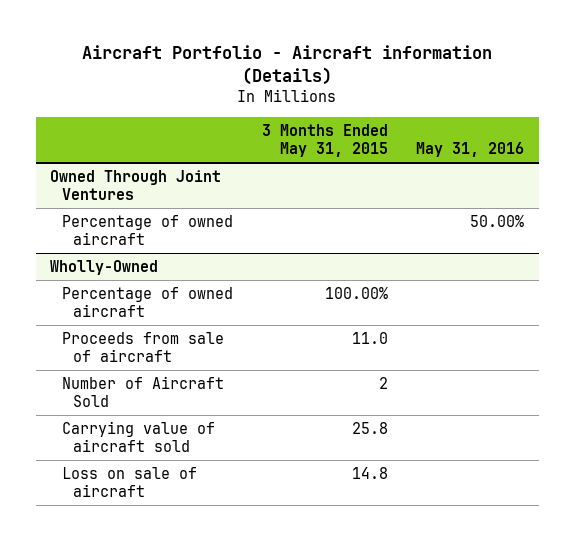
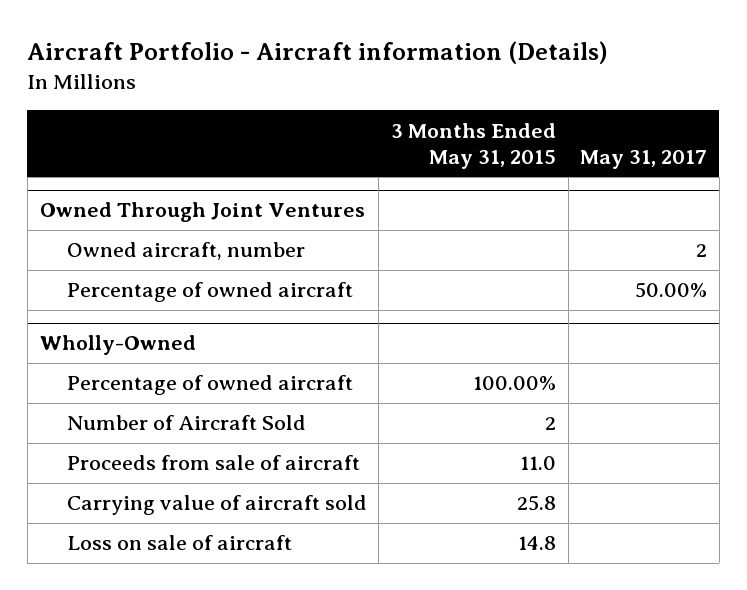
[416,142,525,158] May 31, 2016 -> none
none -> [580,149,708,169] May 31, 2017
none -> [66,242,305,261] Owned aircraft, number
[61,331,224,363] Proceeds from sale of aircraft -> [66,455,360,471] Proceeds from sale of aircraft

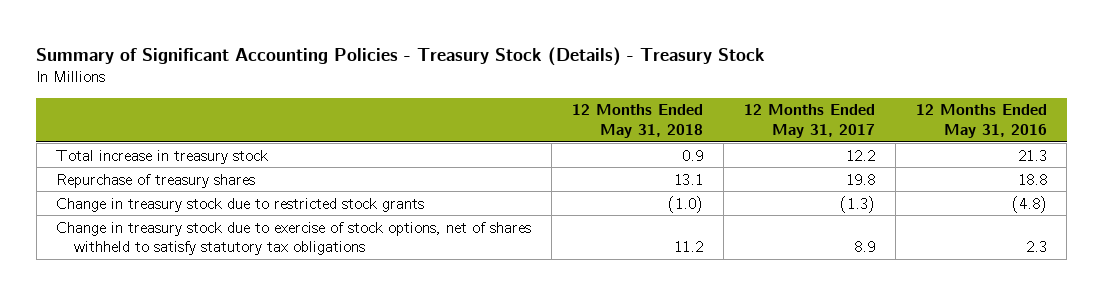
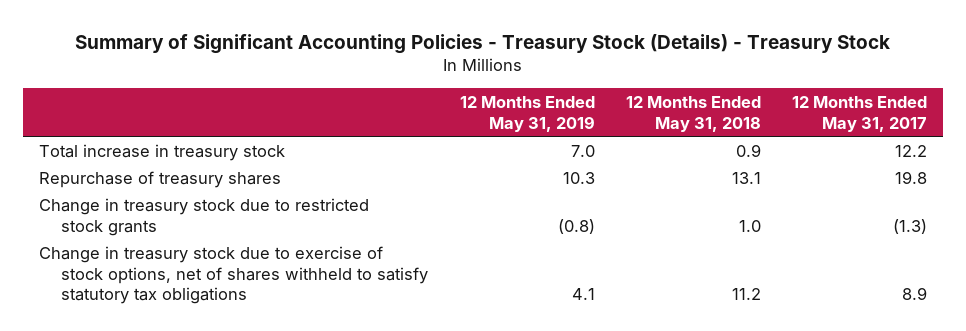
[915,104,1047,138] 12 Months Ended May 31, 2016 -> none
none -> [459,95,595,132] 12 Months Ended May 31, 2019
[668,195,704,213] (1.0) -> [738,219,761,232] 1.0

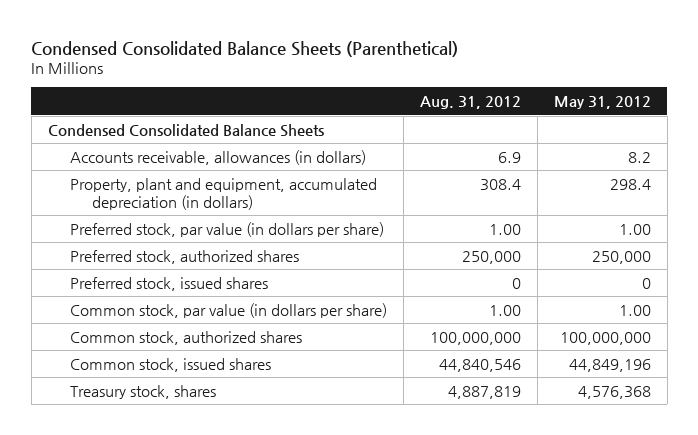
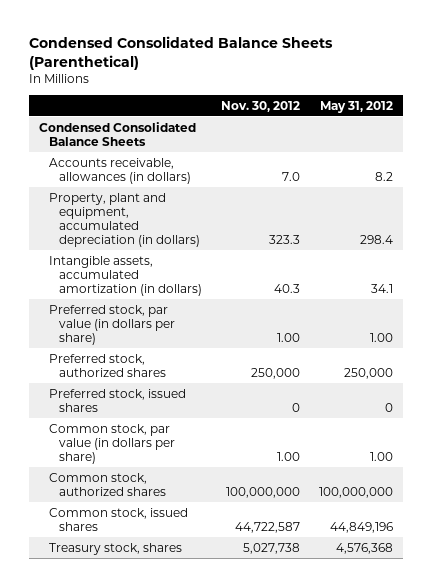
[419,96,521,110] Aug. 31, 2012 -> none
none -> [221,100,301,112] Nov. 30, 2012
none -> [48,255,203,297] Intangible assets, accumulated amortization (in dollars)

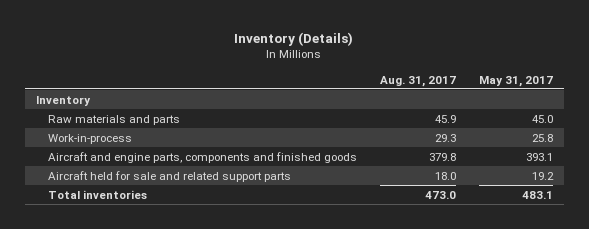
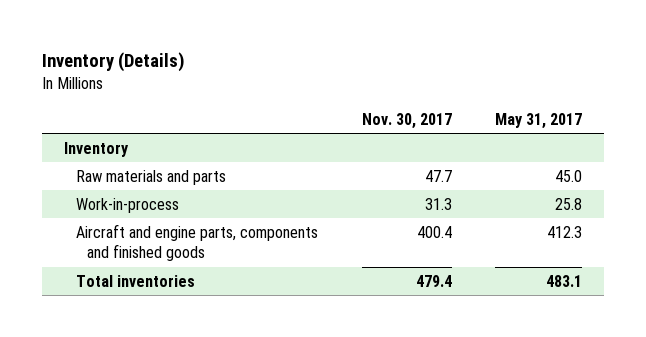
[379,75,456,87] Aug. 31, 2017 -> none
none -> [361,112,452,129] Nov. 30, 2017
[47,170,291,182] Aircraft held for sale and related support parts -> none
[525,152,553,161] 393.1 -> [547,225,583,238] 412.3

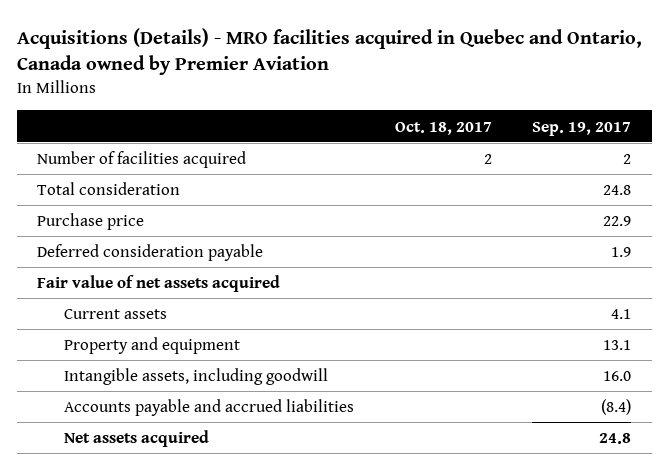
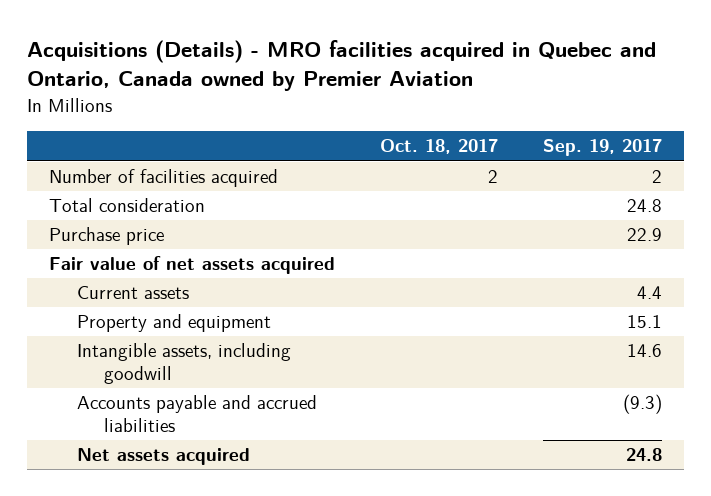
[37,244,264,262] Deferred consideration payable -> none
[611,309,632,320] 4.1 -> [637,286,663,300] 4.4
[603,340,632,351] 13.1 -> [627,315,663,329] 15.1
[603,371,632,382] 16.0 -> [627,344,663,358] 14.6
[601,399,632,416] (8.4) -> [623,394,663,415] (9.3)

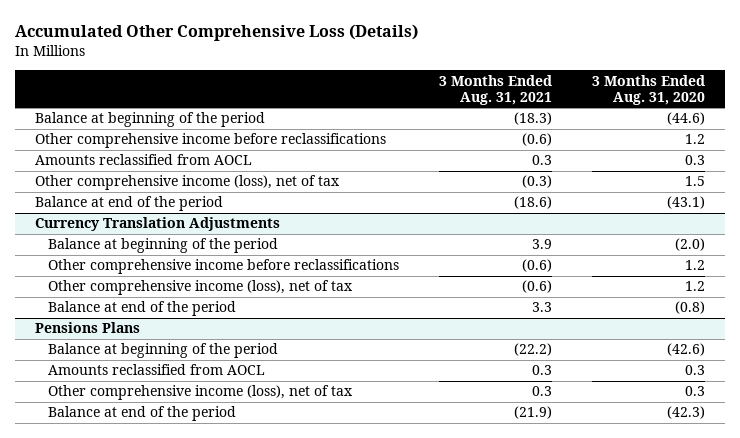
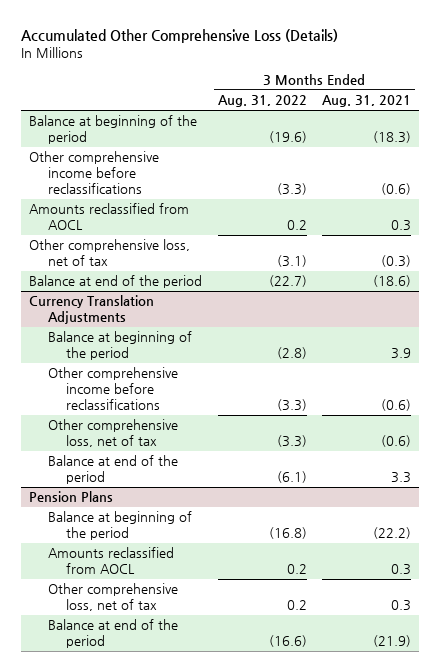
[591,74,705,106] 3 Months Ended Aug. 31, 2020 -> none
none -> [217,95,307,108] Aug. 31, 2022
[35,175,341,191] Other comprehensive income (loss), net of tax -> [29,239,191,267] Other comprehensive loss, net of tax
[48,280,354,296] Other comprehensive income (loss), net of tax -> [47,419,178,448] Other comprehensive loss, net of tax
[35,322,141,334] Pensions Plans -> [29,491,114,503] Pension Plans
[48,385,354,401] Other comprehensive income (loss), net of tax -> [47,583,178,612] Other comprehensive loss, net of tax

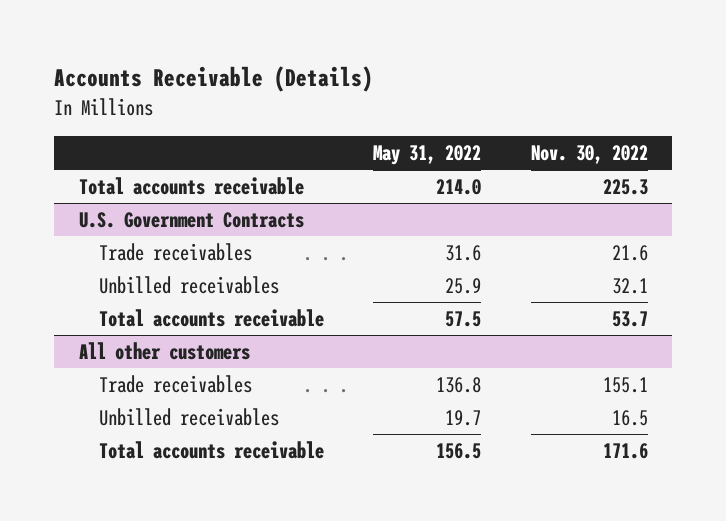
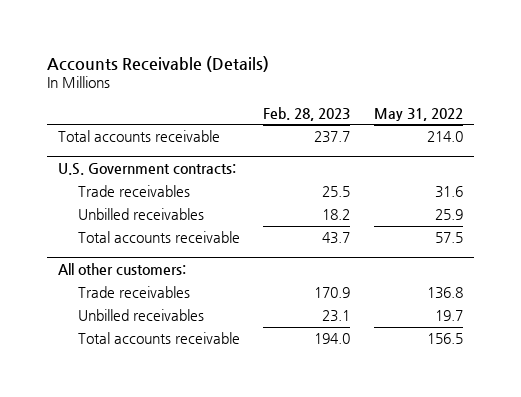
[530,144,648,164] Nov. 30, 2022 -> none
none -> [263,106,351,121] Feb. 28, 2023
[78,212,304,229] U.S. Government Contracts -> [58,163,237,176] U.S. Government contracts:
[78,342,250,361] All other customers -> [58,263,187,276] All other customers:

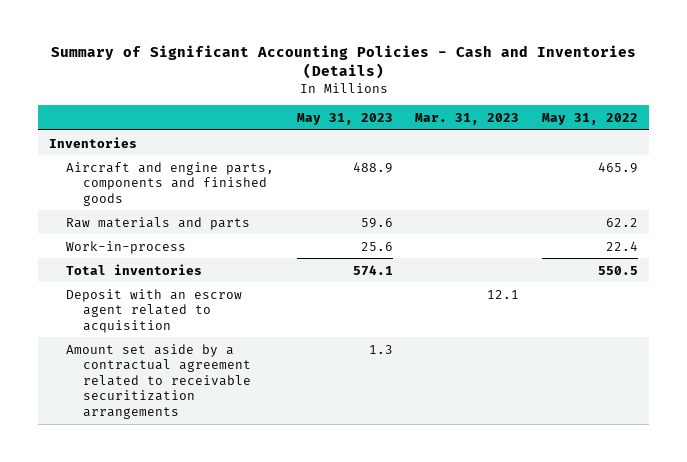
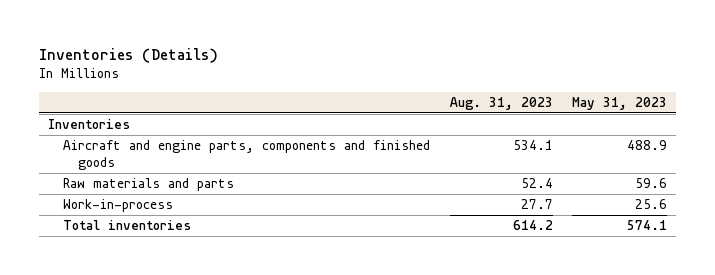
[50,45,636,80] Summary of Significant Accounting Policies - Cash and Inventories (Details) -> [38,47,218,63] Inventories (Details)
[415,112,520,125] Mar. 31, 2023 -> none
[541,112,638,125] May 31, 2022 -> none
none -> [449,96,553,110] Aug. 31, 2023
[66,288,243,333] Deposit with an escrow agent related to acquisition -> none
[66,343,251,419] Amount set aside by a contractual agreement related to receivable securitization arrangements -> none

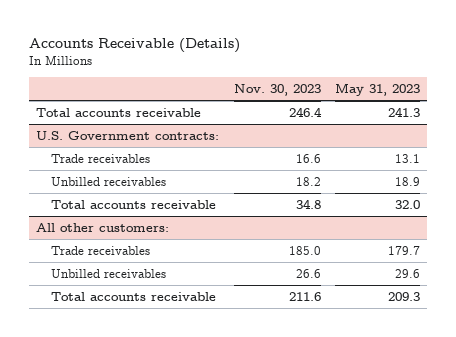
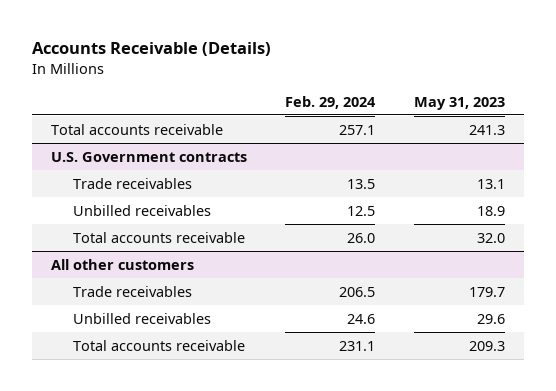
[233,83,321,96] Nov. 30, 2023 -> none
none -> [285,95,377,109] Feb. 29, 2024
[36,130,220,140] U.S. Government contracts: -> [51,151,248,162] U.S. Government contracts
[36,222,170,232] All other customers: -> [51,258,195,270] All other customers

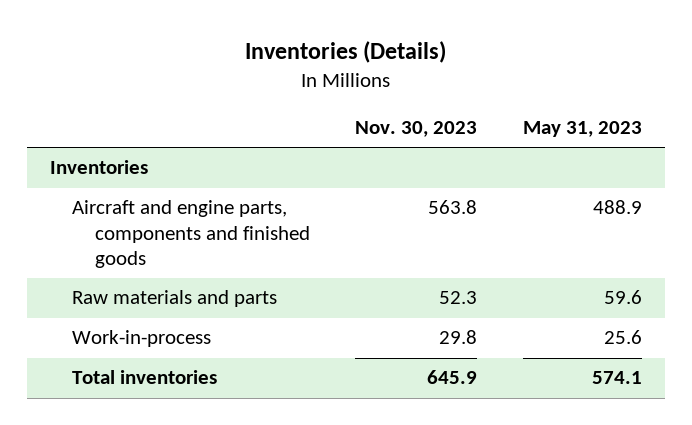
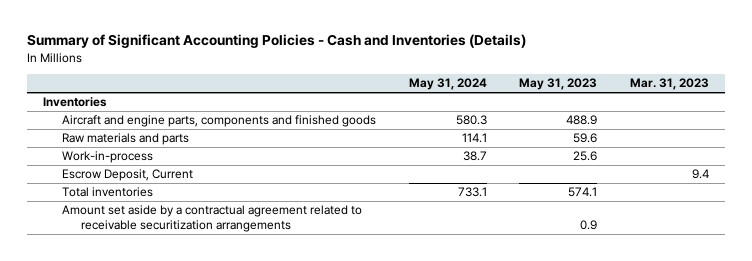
[244,41,446,64] Inventories (Details) -> [26,34,526,49] Summary of Significant Accounting Policies - Cash and Inventories (Details)
[355,120,478,137] Nov. 30, 2023 -> none
none -> [408,78,487,91] May 31, 2024
none -> [630,78,710,91] Mar. 31, 2023
none -> [61,169,193,182] Escrow Deposit, Current
none -> [61,205,362,233] Amount set aside by a contractual agreement related to receivable securitization arrangements

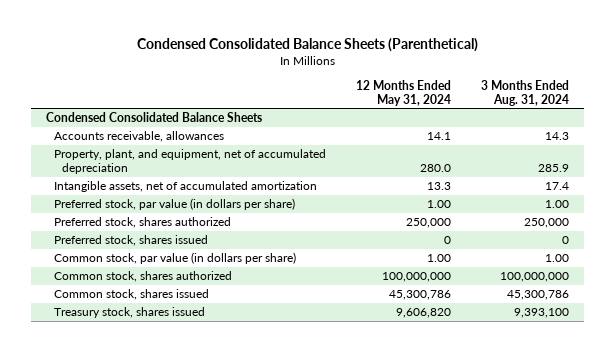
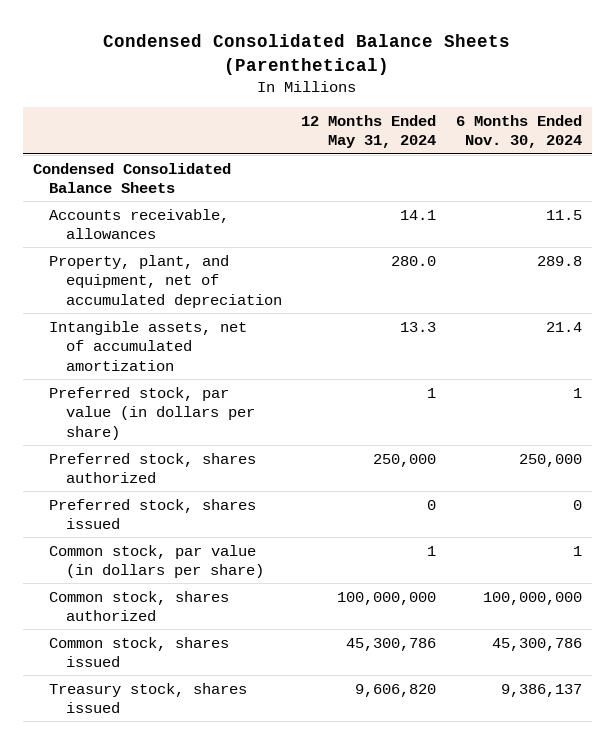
[481,79,570,106] 3 Months Ended Aug. 31, 2024 -> none
none -> [455,114,582,149] 6 Months Ended Nov. 30, 2024
[427,200,452,209] 1.00 -> [427,387,437,398] 1
[427,254,452,263] 1.00 -> [427,545,437,556] 1

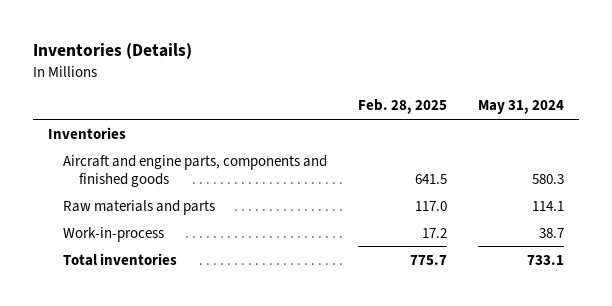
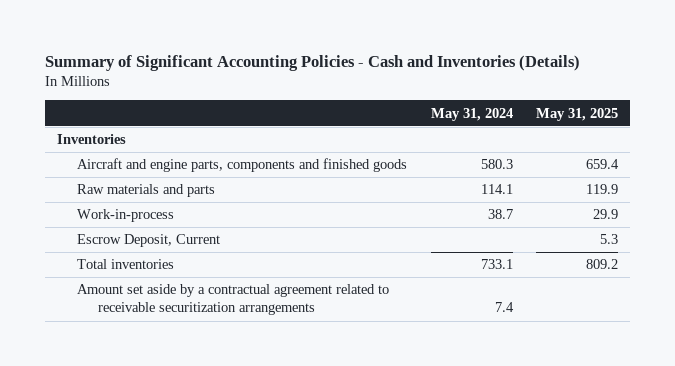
[32,43,192,60] Inventories (Details) -> [44,54,580,71] Summary of Significant Accounting Policies - Cash and Inventories (Details)
[357,99,447,115] Feb. 28, 2025 -> none
none -> [536,107,619,121] May 31, 2025
none -> [77,234,221,248] Escrow Deposit, Current
none -> [77,284,390,316] Amount set aside by a contractual agreement related to receivable securitization arrangements

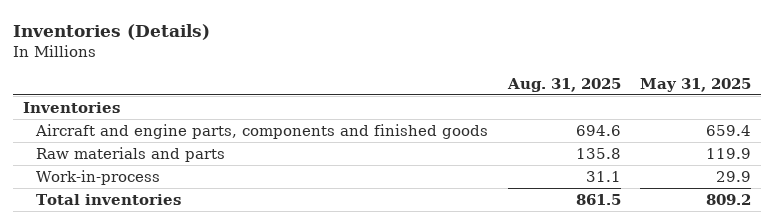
[44,54,580,71] Summary of Significant Accounting Policies - Cash and Inventories (Details) -> [13,23,211,40] Inventories (Details)
[430,107,513,121] May 31, 2024 -> none
none -> [506,77,621,92] Aug. 31, 2025
[77,234,221,248] Escrow Deposit, Current -> none
[77,284,390,316] Amount set aside by a contractual agreement related to receivable securitization arrangements -> none

